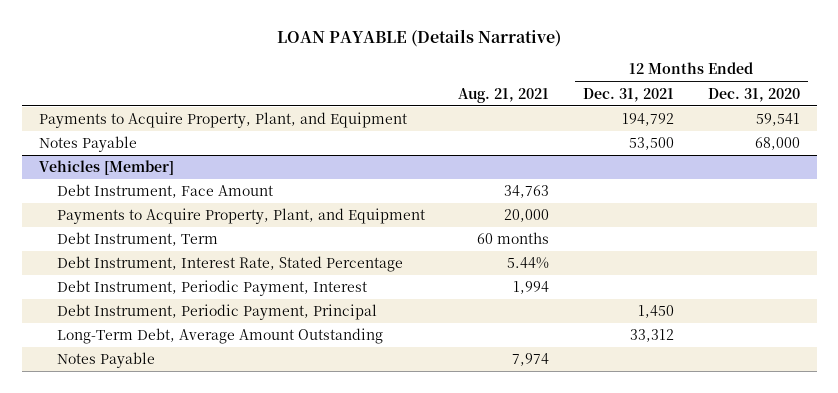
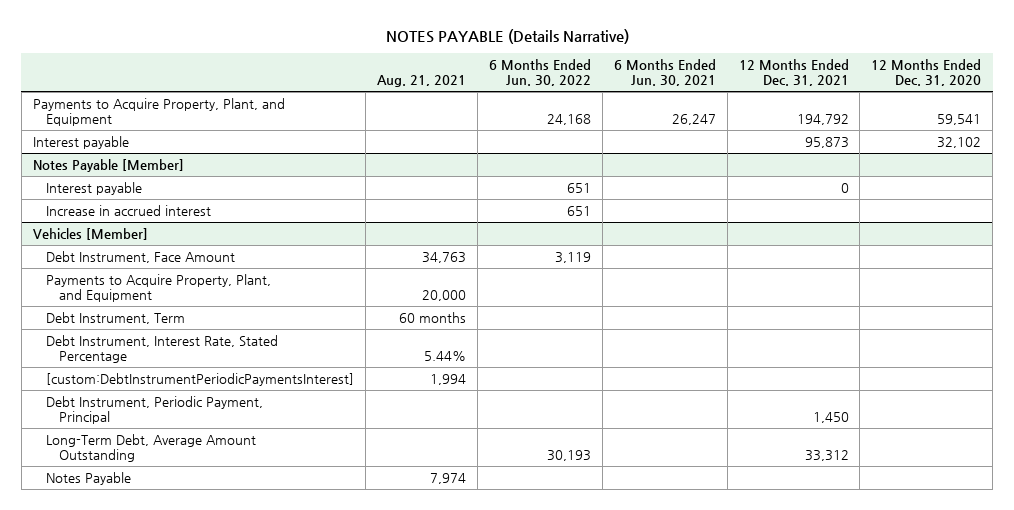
[277,29,562,48] LOAN PAYABLE (Details Narrative) -> [386,28,630,44] NOTES PAYABLE (Details Narrative)
none -> [488,59,591,87] 6 Months Ended Jun. 30, 2022
none -> [613,59,716,87] 6 Months Ended Jun. 30, 2021
[38,136,137,153] Notes Payable -> none
none -> [32,135,129,149] Interest payable
none -> [32,158,184,172] Notes Payable [Member]
none -> [46,181,143,195] Interest payable
none -> [46,204,212,216] Increase in accrued interest
[56,280,367,297] Debt Instrument, Periodic Payment, Interest -> [46,372,355,386] [custom:DebtInstrumentPeriodicPaymentsInterest]

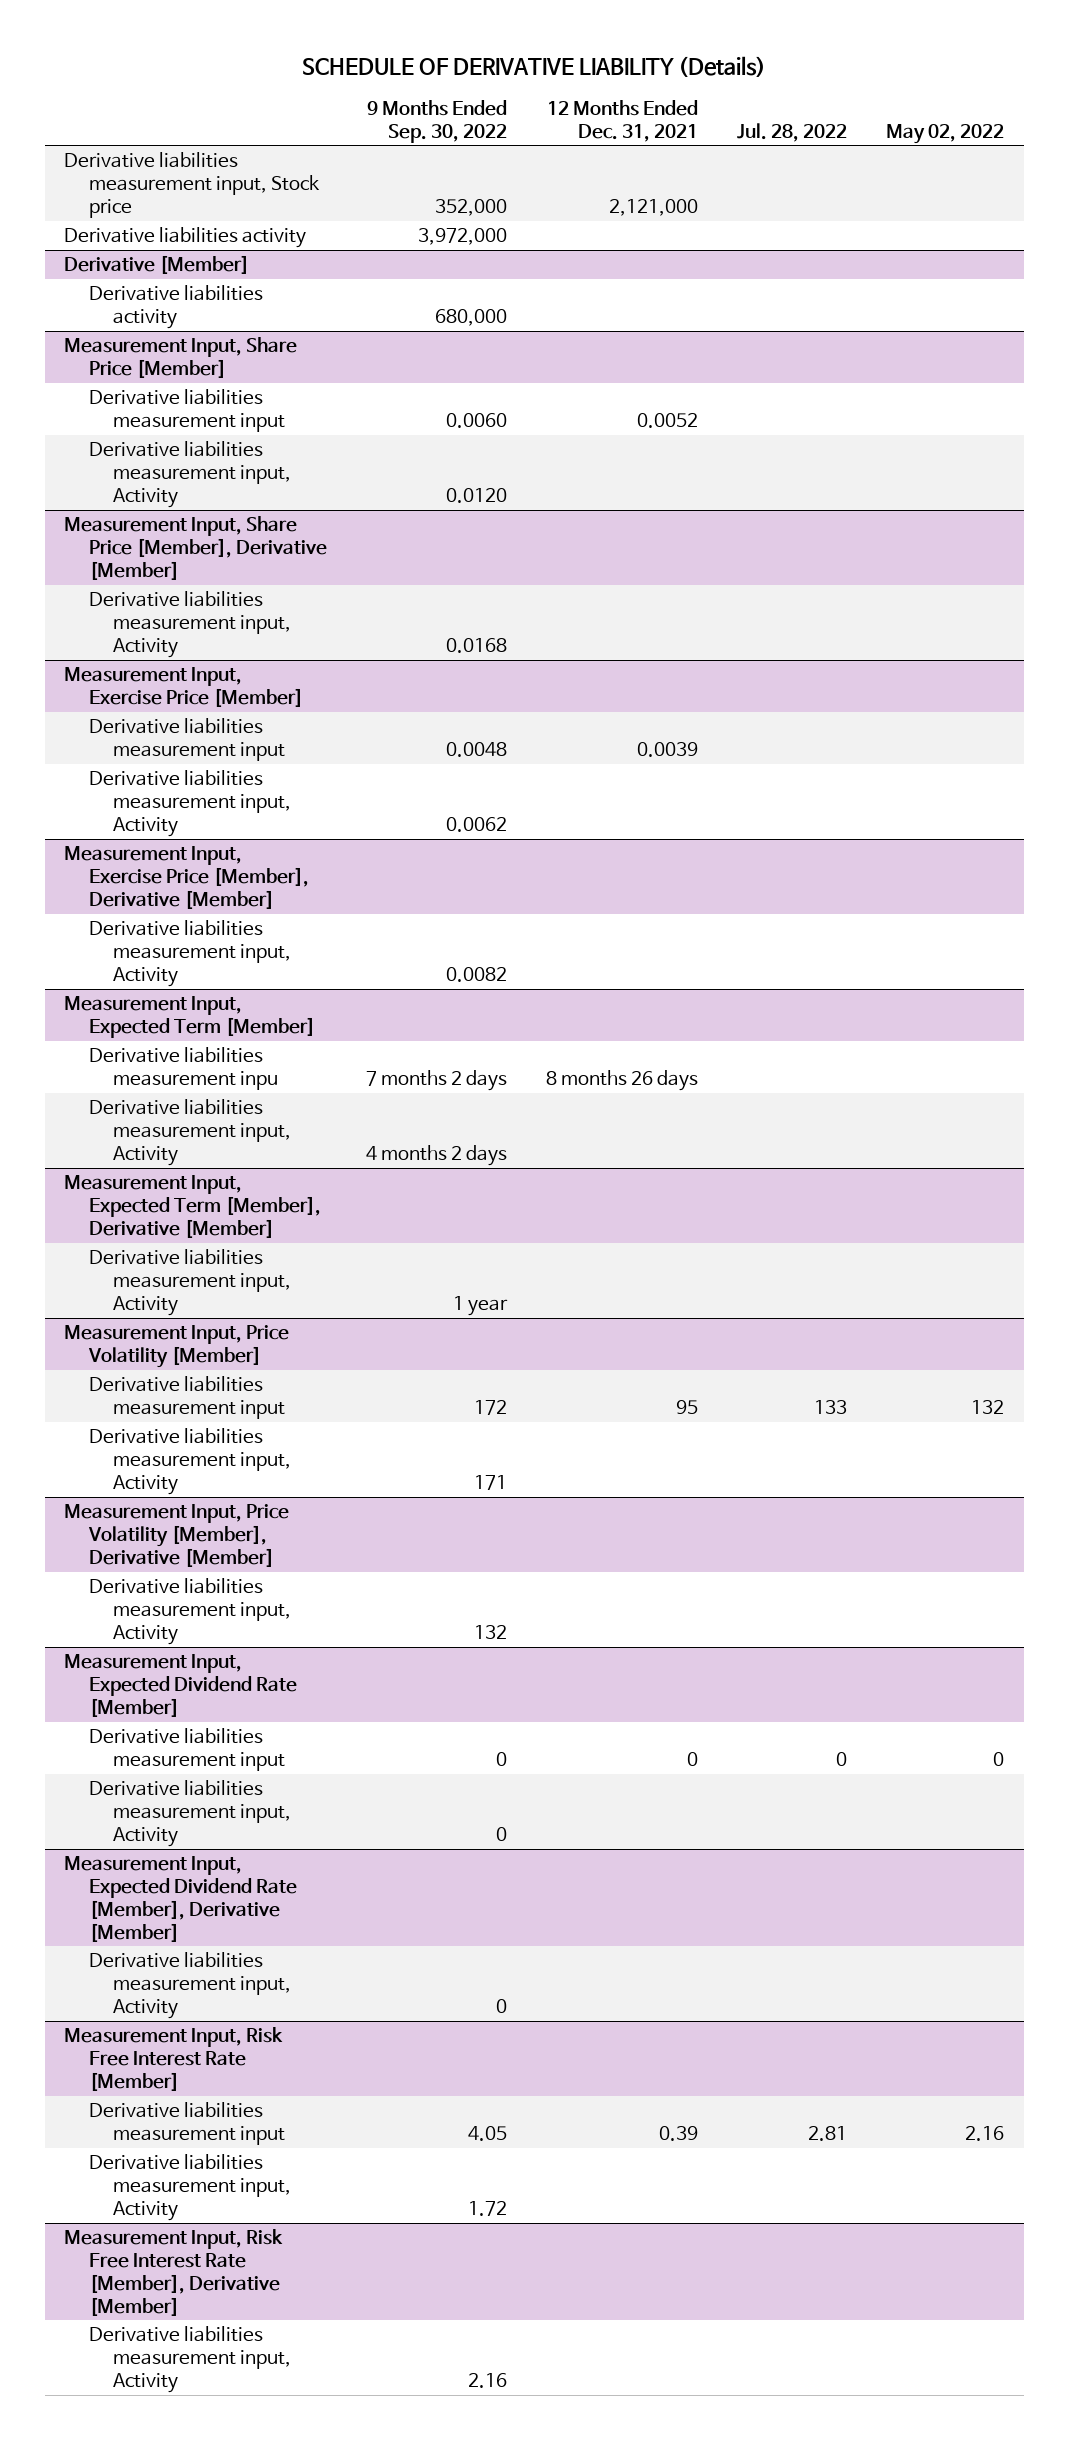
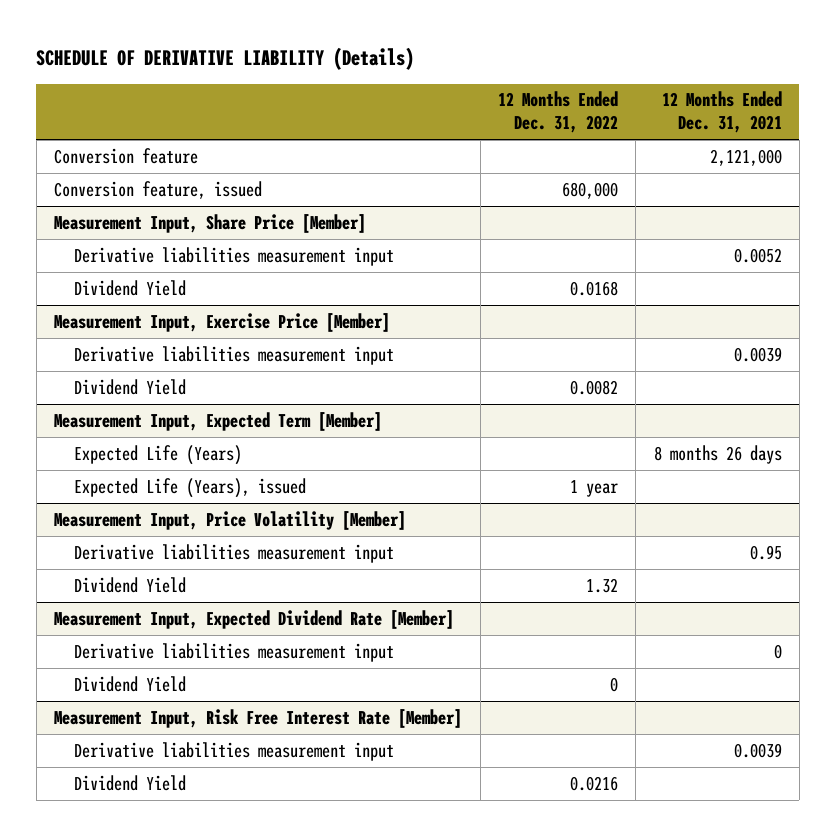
[366,100,507,143] 9 Months Ended Sep. 30, 2022 -> none
[737,122,848,142] Jul. 28, 2022 -> none
[886,123,1005,144] May 02, 2022 -> none
none -> [497,91,618,134] 12 Months Ended Dec. 31, 2022
[64,227,307,249] Derivative liabilities activity -> none
[64,255,250,275] Derivative [Member] -> none
[88,285,263,330] Derivative liabilities activity -> none
[64,152,320,218] Derivative liabilities measurement input, Stock price -> [54,147,199,164] Conversion feature
none -> [54,180,263,199] Conversion feature, issued
[64,516,327,580] Measurement Input, Share Price [Member], Derivative [Member] -> none
[88,591,292,658] Derivative liabilities measurement input, Activity -> none
[88,441,292,508] Derivative liabilities measurement input, Activity -> [74,279,187,296] Dividend Yield
[64,846,309,909] Measurement Input, Exercise Price [Member], Derivative [Member] -> none
[88,920,292,987] Derivative liabilities measurement input, Activity -> none
[88,770,292,837] Derivative liabilities measurement input, Activity -> [74,378,187,395] Dividend Yield
[64,1175,321,1238] Measurement Input, Expected Term [Member], Derivative [Member] -> none
[88,1249,292,1316] Derivative liabilities measurement input, Activity -> none
[88,1047,279,1091] Derivative liabilities measurement inpu -> [74,444,243,465] Expected Life (Years)
[88,1099,292,1166] Derivative liabilities measurement input, Activity -> [74,477,307,498] Expected Life (Years), issued
[64,1504,290,1567] Measurement Input, Price Volatility [Member], Derivative [Member] -> none
[88,1578,292,1645] Derivative liabilities measurement input, Activity -> none
[675,1400,698,1415] 95 -> [749,544,782,560] 0.95
[88,1428,292,1495] Derivative liabilities measurement input, Activity -> [74,576,187,593] Dividend Yield
[64,1856,297,1942] Measurement Input, Expected Dividend Rate [Member], Derivative [Member] -> none
[88,1952,292,2019] Derivative liabilities measurement input, Activity -> none
[88,1780,292,1847] Derivative liabilities measurement input, Activity -> [74,675,187,692] Dividend Yield
[64,2229,284,2316] Measurement Input, Risk Free Interest Rate [Member], Derivative [Member] -> none
[88,2326,292,2393] Derivative liabilities measurement input, Activity -> none
[658,2126,698,2142] 0.39 -> [733,742,782,758] 0.0039
[88,2154,292,2221] Derivative liabilities measurement input, Activity -> [74,774,187,791] Dividend Yield

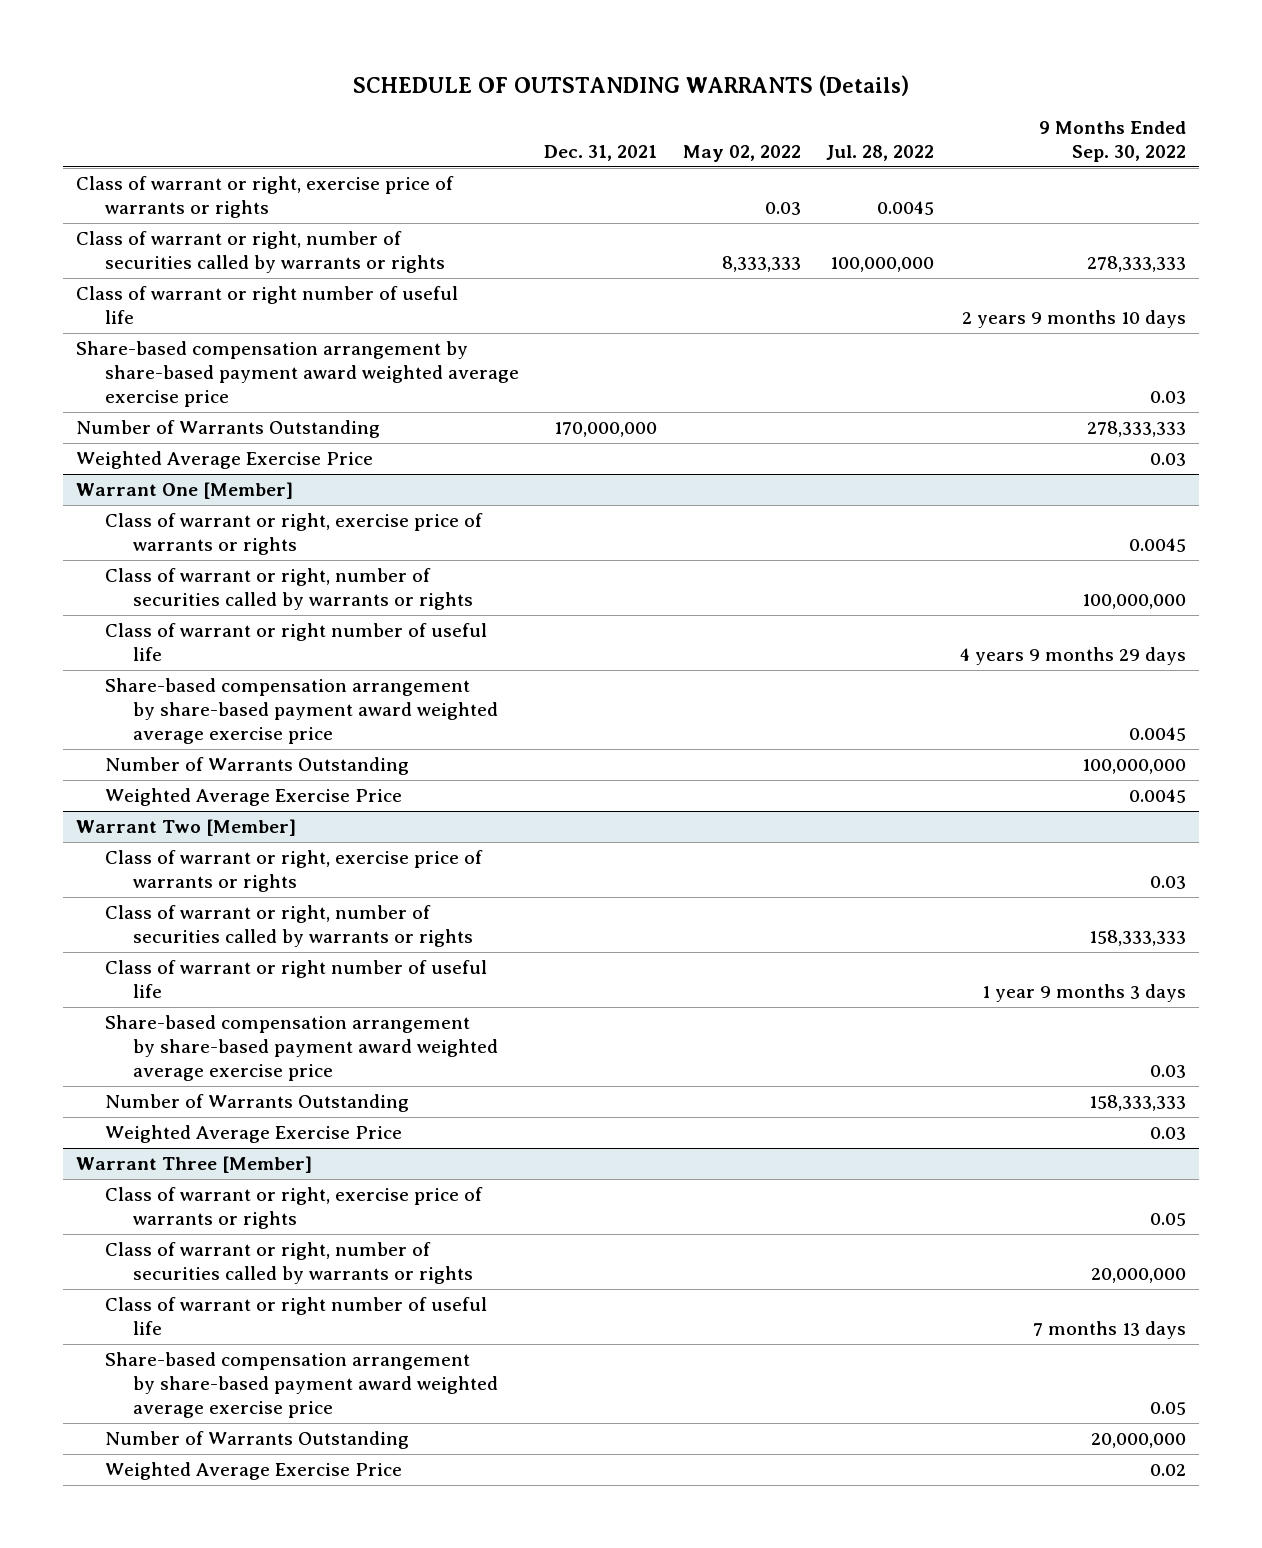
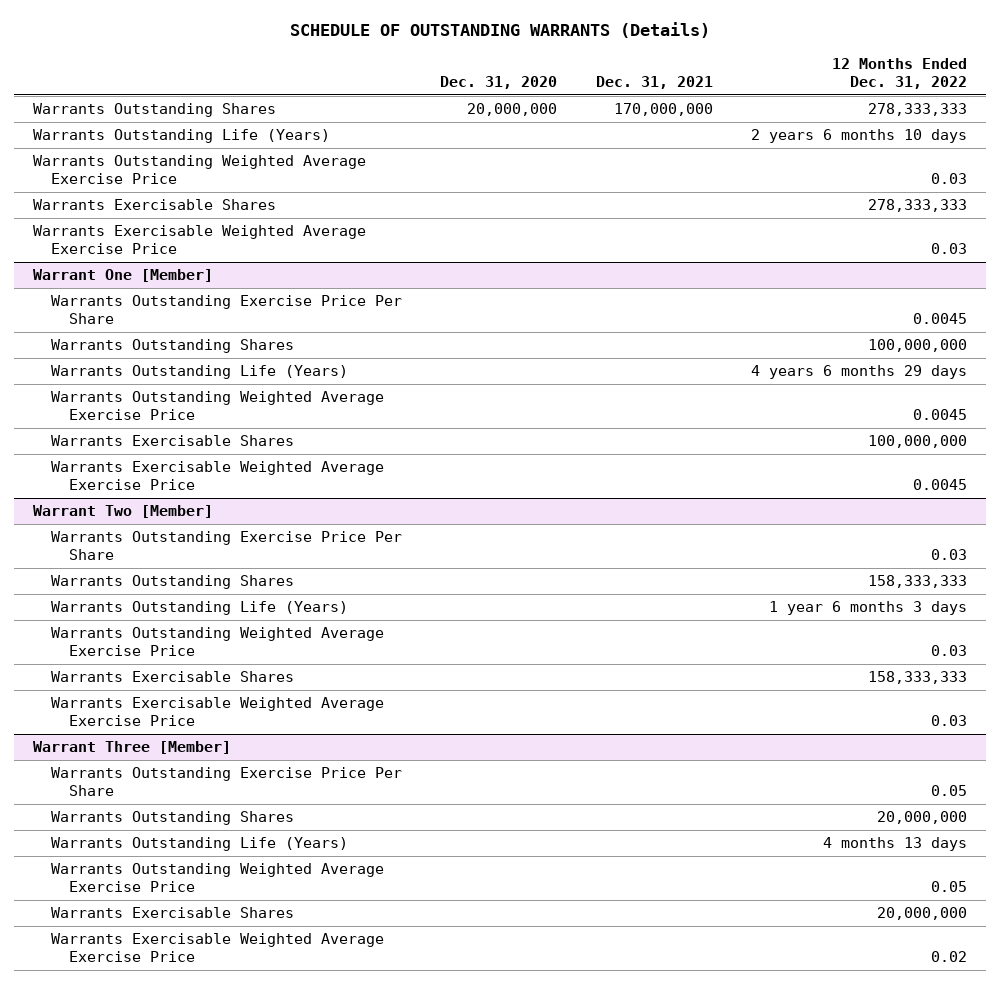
[682,144,801,162] May 02, 2022 -> none
[826,144,935,161] Jul. 28, 2022 -> none
[1039,120,1187,162] 9 Months Ended Sep. 30, 2022 -> none
none -> [440,75,558,89] Dec. 31, 2020
none -> [832,58,968,89] 12 Months Ended Dec. 31, 2022
[75,176,454,218] Class of warrant or right, exercise price of warrants or rights -> none
[75,231,445,273] Class of warrant or right, number of securities called by warrants or rights -> none
[75,286,458,324] Class of warrant or right number of useful life -> none
[75,341,519,407] Share-based compensation arrangement by share-based payment award weighted average exercise price -> none
[75,420,380,439] Number of Warrants Outstanding -> [32,103,276,118] Warrants Outstanding Shares
none -> [32,129,330,144] Warrants Outstanding Life (Years)
none -> [32,155,366,185] Warrants Outstanding Weighted Average Exercise Price
none -> [32,199,276,211] Warrants Exercisable Shares
[75,451,373,470] Weighted Average Exercise Price -> [32,225,366,255] Warrants Exercisable Weighted Average Exercise Price
[104,568,474,610] Class of warrant or right, number of securities called by warrants or rights -> none
[104,623,487,661] Class of warrant or right number of useful life -> none
[104,678,499,744] Share-based compensation arrangement by share-based payment award weighted average exercise price -> none
[104,513,483,555] Class of warrant or right, exercise price of warrants or rights -> [50,295,402,325] Warrants Outstanding Exercise Price Per Share
[104,757,409,776] Number of Warrants Outstanding -> [50,339,294,354] Warrants Outstanding Shares
none -> [50,365,348,380] Warrants Outstanding Life (Years)
none -> [50,391,384,421] Warrants Outstanding Weighted Average Exercise Price
none -> [50,435,294,447] Warrants Exercisable Shares
[104,788,402,807] Weighted Average Exercise Price -> [50,461,384,491] Warrants Exercisable Weighted Average Exercise Price
[104,905,474,947] Class of warrant or right, number of securities called by warrants or rights -> none
[104,960,487,998] Class of warrant or right number of useful life -> none
[104,1015,499,1081] Share-based compensation arrangement by share-based payment award weighted average exercise price -> none
[104,850,483,892] Class of warrant or right, exercise price of warrants or rights -> [50,531,402,561] Warrants Outstanding Exercise Price Per Share
[104,1094,409,1113] Number of Warrants Outstanding -> [50,575,294,590] Warrants Outstanding Shares
none -> [50,601,348,616] Warrants Outstanding Life (Years)
none -> [50,627,384,657] Warrants Outstanding Weighted Average Exercise Price
none -> [50,671,294,683] Warrants Exercisable Shares
[104,1125,402,1144] Weighted Average Exercise Price -> [50,697,384,727] Warrants Exercisable Weighted Average Exercise Price
[104,1242,474,1284] Class of warrant or right, number of securities called by warrants or rights -> none
[104,1297,487,1335] Class of warrant or right number of useful life -> none
[104,1352,499,1418] Share-based compensation arrangement by share-based payment award weighted average exercise price -> none
[104,1187,483,1229] Class of warrant or right, exercise price of warrants or rights -> [50,767,402,797] Warrants Outstanding Exercise Price Per Share
[104,1431,409,1450] Number of Warrants Outstanding -> [50,811,294,826] Warrants Outstanding Shares
none -> [50,837,348,852] Warrants Outstanding Life (Years)
none -> [50,863,384,893] Warrants Outstanding Weighted Average Exercise Price
none -> [50,907,294,919] Warrants Exercisable Shares
[104,1462,402,1481] Weighted Average Exercise Price -> [50,933,384,963] Warrants Exercisable Weighted Average Exercise Price

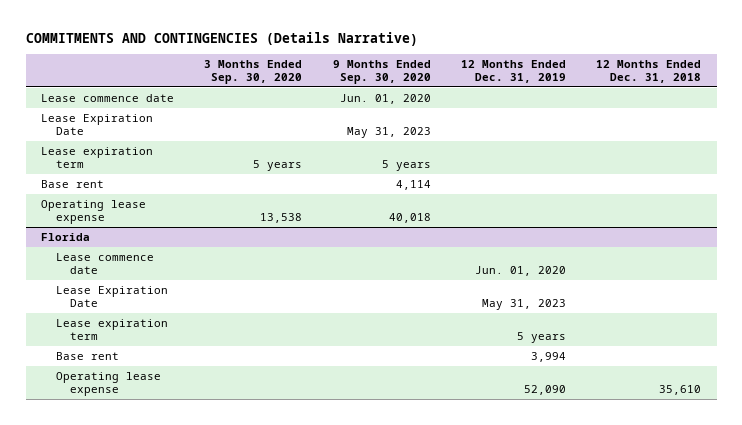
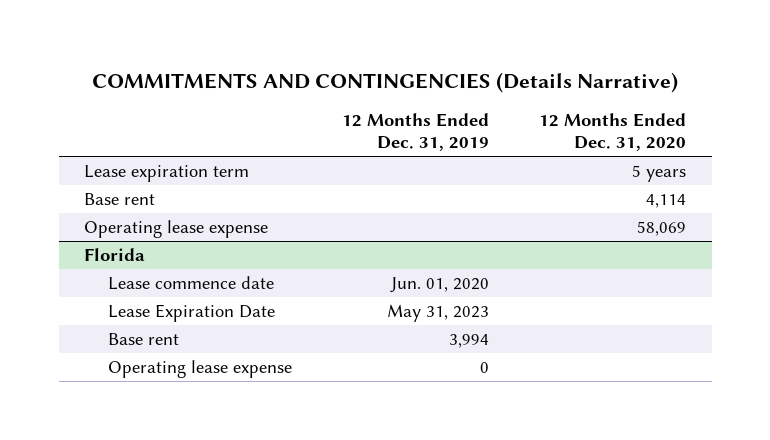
[204,60,303,85] 3 Months Ended Sep. 30, 2020 -> none
[332,60,431,85] 9 Months Ended Sep. 30, 2020 -> none
[596,60,702,84] 12 Months Ended Dec. 31, 2018 -> none
none -> [539,113,687,152] 12 Months Ended Dec. 31, 2020
[41,93,175,102] Lease commence date -> none
[41,113,154,135] Lease Expiration Date -> none
[55,318,168,340] Lease expiration term -> none
[524,384,567,395] 52,090 -> [480,362,490,374] 0

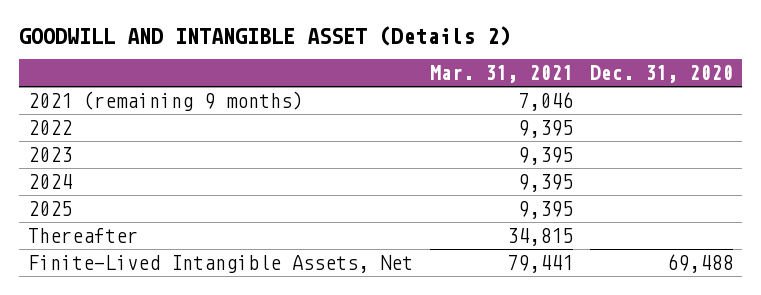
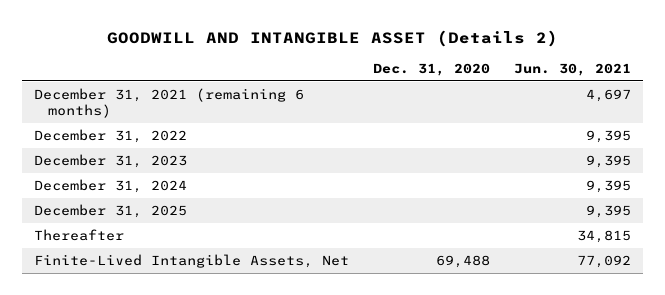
[430,65,574,84] Mar. 31, 2021 -> none
none -> [513,63,631,77] Jun. 30, 2021
[27,90,303,111] 2021 (remaining 9 months) -> [34,88,305,119] December 31, 2021 (remaining 6 months)
[27,119,72,135] 2022 -> [34,129,188,144] December 31, 2022
[27,146,72,162] 2023 -> [34,154,188,169] December 31, 2023
[27,173,72,189] 2024 -> [34,179,188,194] December 31, 2024
[27,200,72,216] 2025 -> [34,204,188,219] December 31, 2025

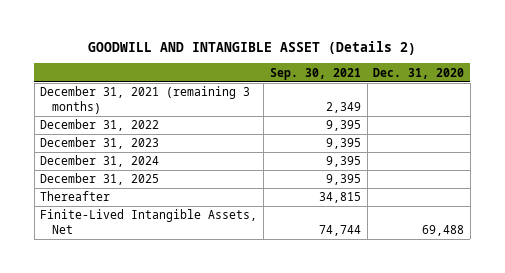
[513,63,631,77] Jun. 30, 2021 -> none
none -> [269,67,361,80] Sep. 30, 2021
[34,88,305,119] December 31, 2021 (remaining 6 months) -> [40,86,251,114] December 31, 2021 (remaining 3 months)

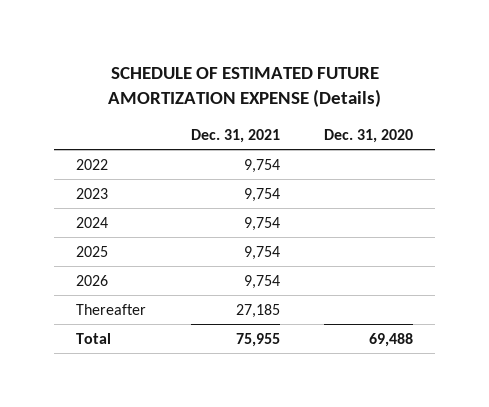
[88,41,417,56] GOODWILL AND INTANGIBLE ASSET (Details 2) -> [107,67,381,108] SCHEDULE OF ESTIMATED FUTURE AMORTIZATION EXPENSE (Details)
[269,67,361,80] Sep. 30, 2021 -> none
none -> [190,129,280,144] Dec. 31, 2021
[40,86,251,114] December 31, 2021 (remaining 3 months) -> [76,158,109,170] 2022
[40,119,160,132] December 31, 2022 -> [76,187,109,199] 2023
[40,137,160,150] December 31, 2023 -> [76,216,109,228] 2024
[40,155,160,168] December 31, 2024 -> [76,245,109,257] 2025
[40,173,160,186] December 31, 2025 -> [76,274,109,286] 2026
[40,209,258,234] Finite-Lived Intangible Assets, Net -> [76,332,112,344] Total

